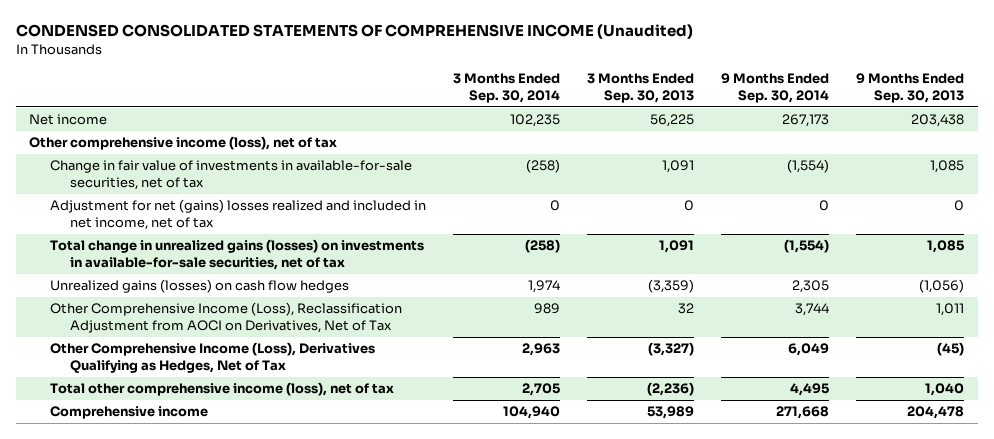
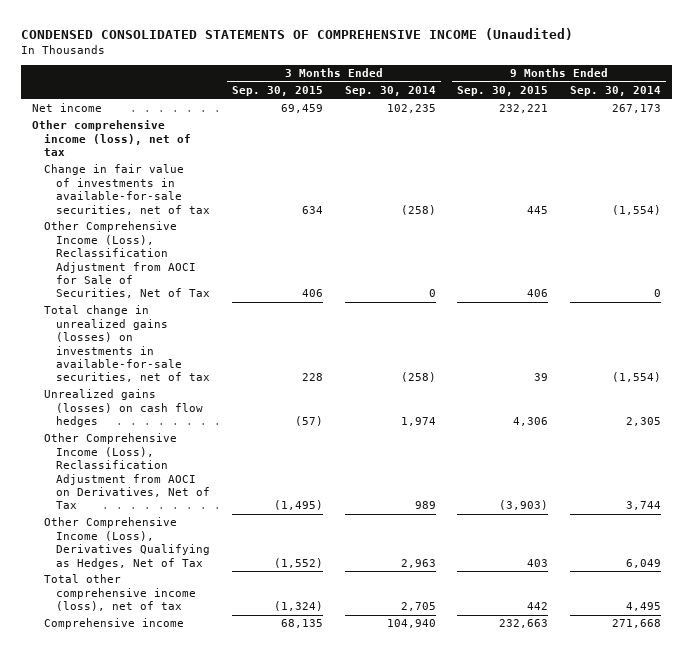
[587,73,695,103] 3 Months Ended Sep. 30, 2013 -> none
[856,73,965,103] 9 Months Ended Sep. 30, 2013 -> none
none -> [231,86,323,97] Sep. 30, 2015
none -> [457,86,549,97] Sep. 30, 2015
[49,199,426,231] Adjustment for net (gains) losses realized and included in net income, net of tax -> [44,221,211,299] Other Comprehensive Income (Loss), Reclassification Adjustment from AOCI for Sale of Securities, Net of Tax

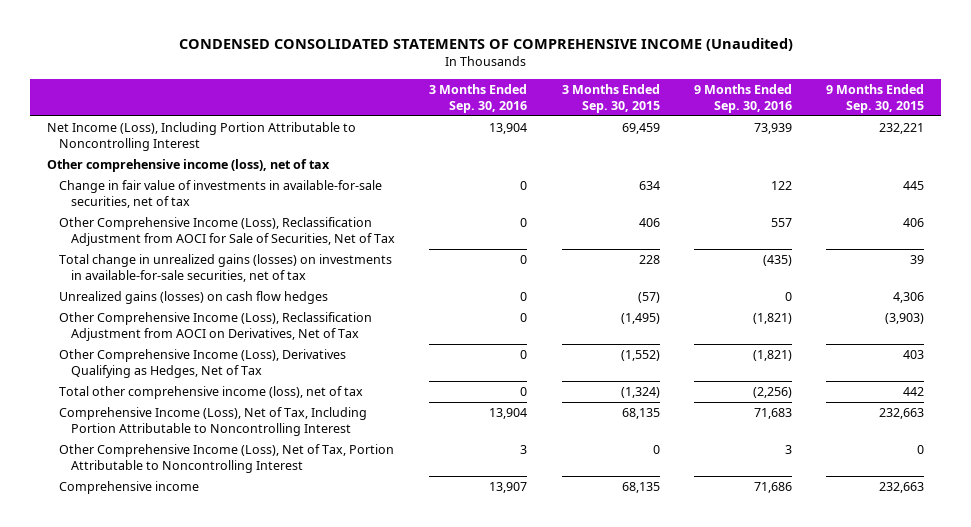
[344,86,436,97] Sep. 30, 2014 -> none
[569,86,661,97] Sep. 30, 2014 -> none
none -> [429,84,528,113] 3 Months Ended Sep. 30, 2016
none -> [693,84,792,113] 9 Months Ended Sep. 30, 2016
[31,103,102,113] Net income -> [47,122,357,151] Net Income (Loss), Including Portion Attributable to Noncontrolling Interest
none -> [59,407,368,436] Comprehensive Income (Loss), Net of Tax, Including Portion Attributable to Noncontrolling Interest
none -> [59,444,395,473] Other Comprehensive Income (Loss), Net of Tax, Portion Attributable to Noncontrolling Interest

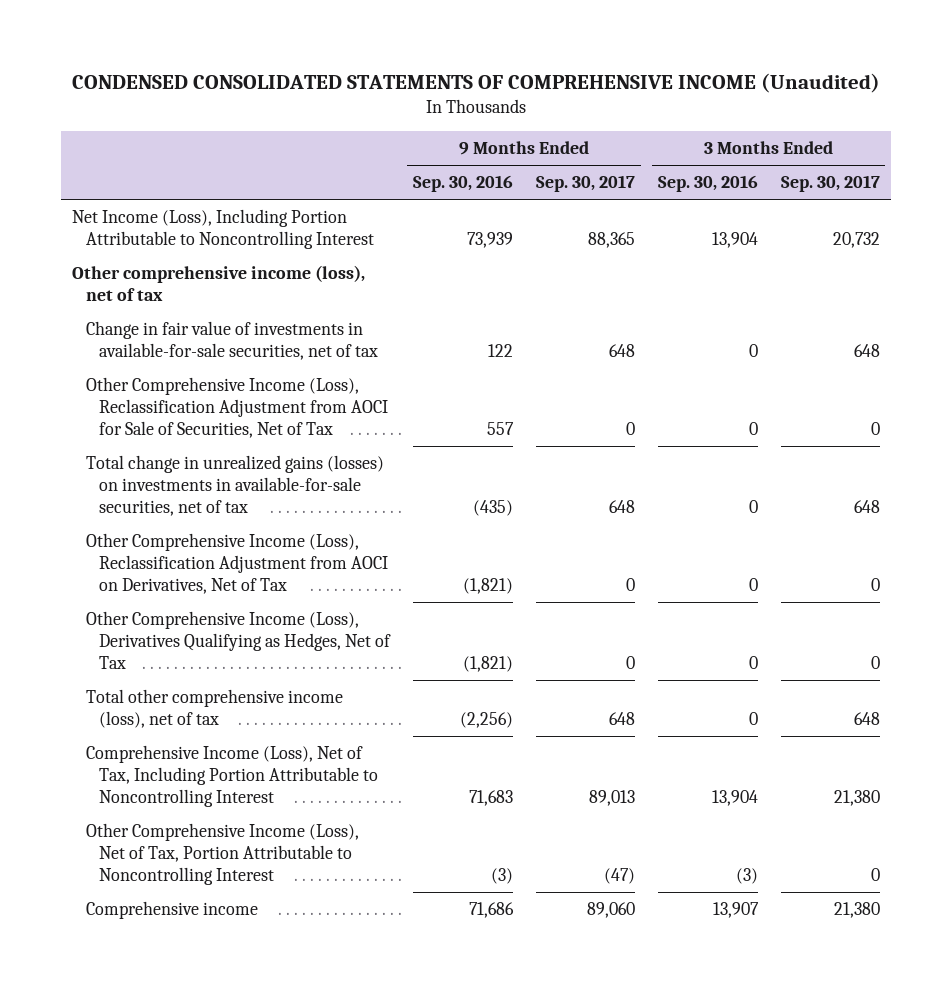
[561,84,660,113] 3 Months Ended Sep. 30, 2015 -> none
[826,84,925,113] 9 Months Ended Sep. 30, 2015 -> none
none -> [535,175,635,193] Sep. 30, 2017
none -> [780,175,880,193] Sep. 30, 2017
[59,291,329,305] Unrealized gains (losses) on cash flow hedges -> none
[520,445,528,455] 3 -> [735,868,758,885] (3)
[784,445,792,455] 3 -> [491,868,514,885] (3)

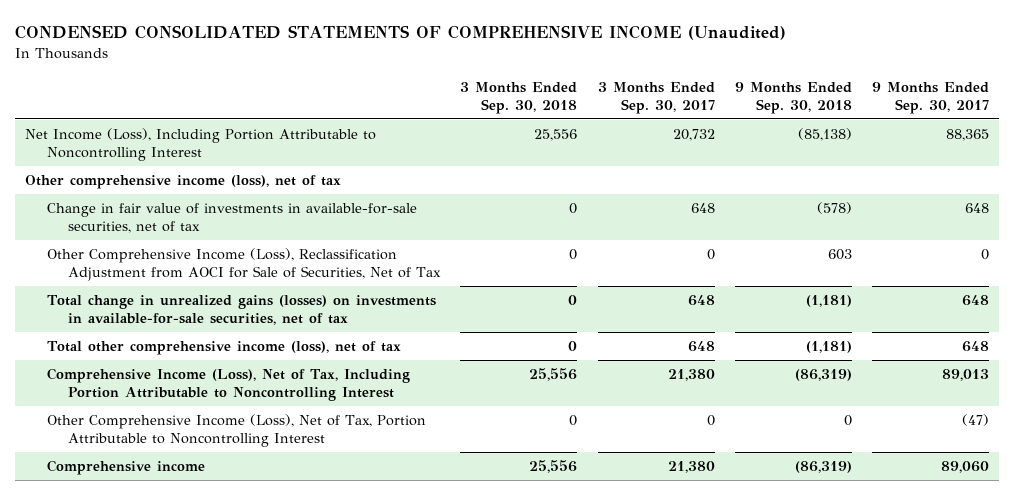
[413,175,514,193] Sep. 30, 2016 -> none
[657,175,758,193] Sep. 30, 2016 -> none
none -> [460,81,578,114] 3 Months Ended Sep. 30, 2018
none -> [734,81,852,114] 9 Months Ended Sep. 30, 2018
[85,533,389,595] Other Comprehensive Income (Loss), Reclassification Adjustment from AOCI on Derivatives, Net of Tax -> none
[85,611,392,670] Other Comprehensive Income (Loss), Derivatives Qualifying as Hedges, Net of Tax -> none

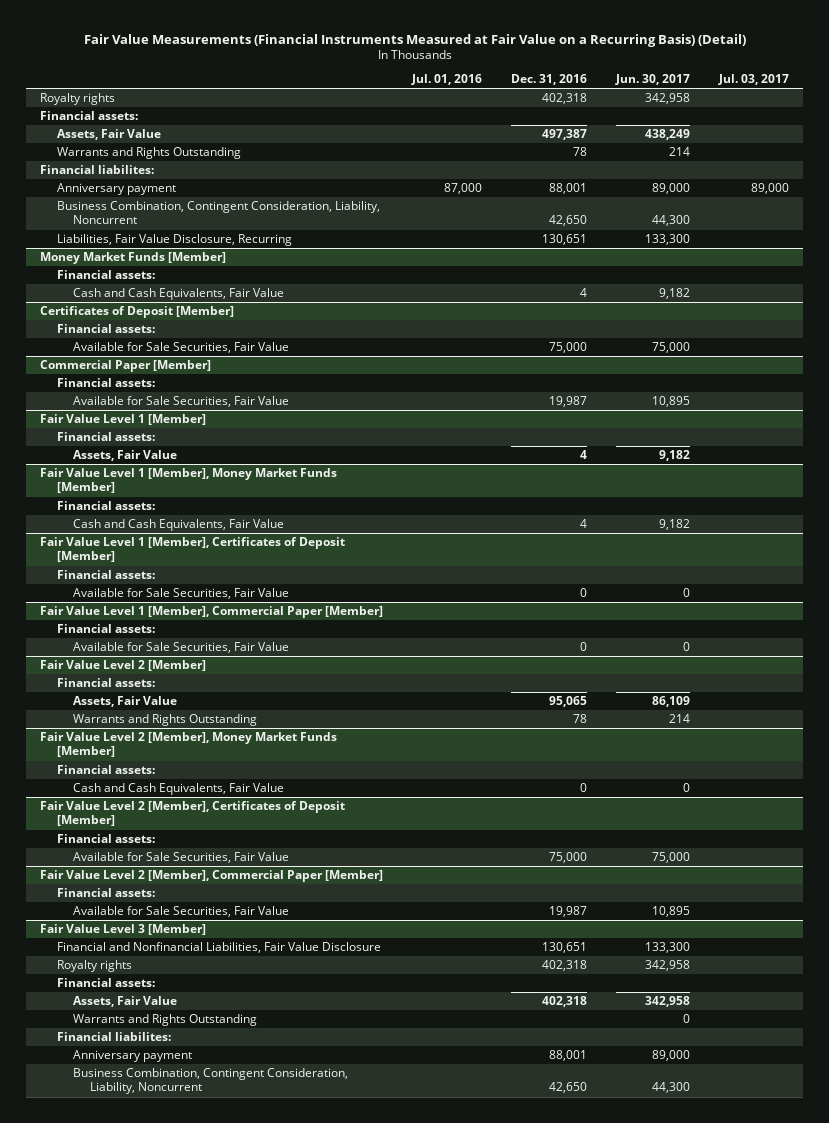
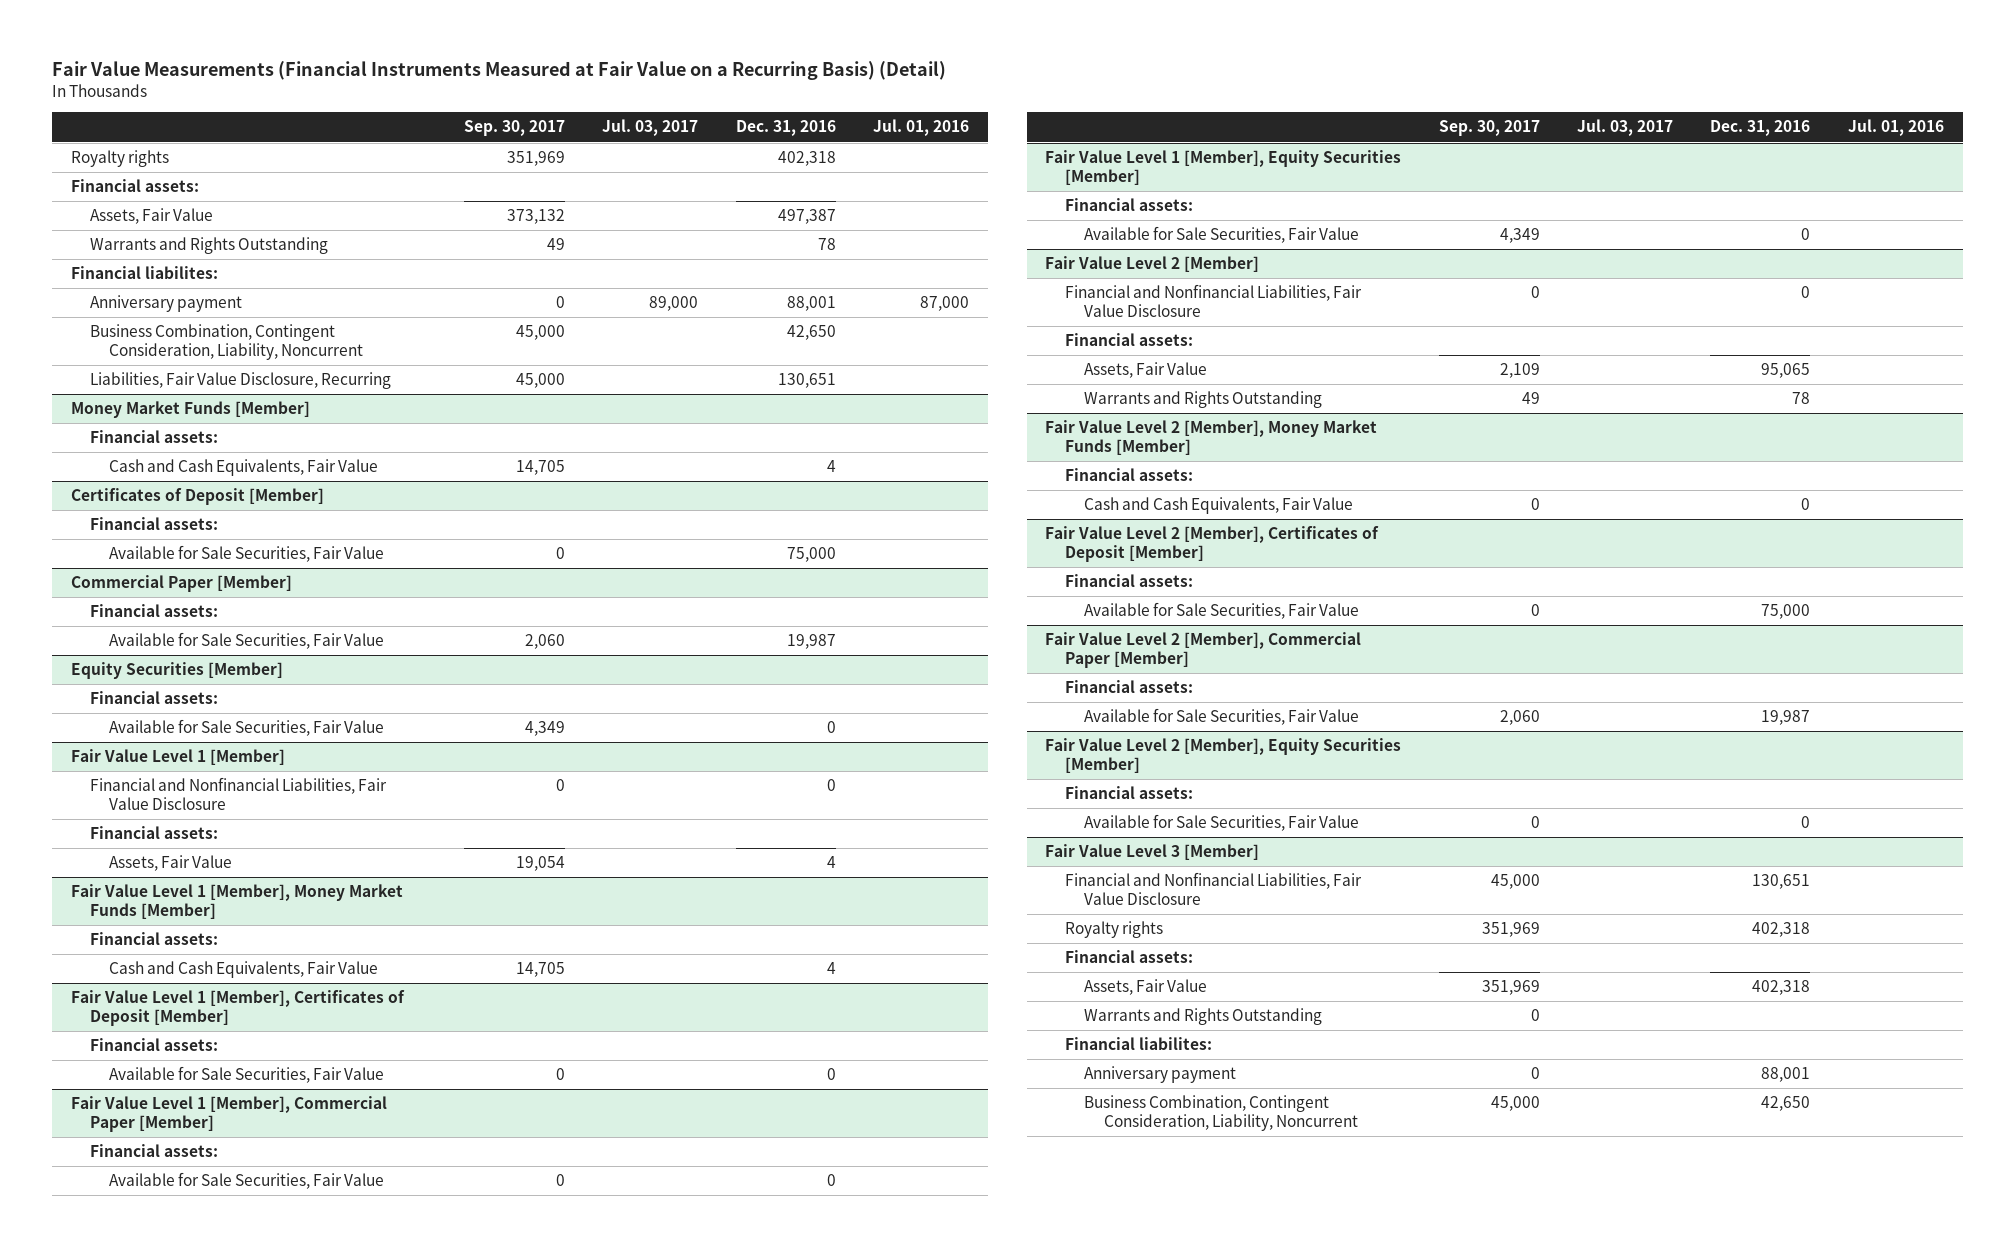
[615,74,691,86] Jun. 30, 2017 -> none
none -> [463,120,565,137] Sep. 30, 2017
none -> [70,662,283,680] Equity Securities [Member]
none -> [90,691,219,705] Financial assets:
none -> [109,719,385,737] Available for Sale Securities, Fair Value
none -> [90,777,388,810] Financial and Nonfinancial Liabilities, Fair Value Disclosure
none -> [1045,150,1402,185] Fair Value Level 1 [Member], Equity Securities [Member]
none -> [1064,198,1193,212] Financial assets:
none -> [1084,226,1360,244] Available for Sale Securities, Fair Value
none -> [1064,284,1362,317] Financial and Nonfinancial Liabilities, Fair Value Disclosure
none -> [1045,738,1402,773] Fair Value Level 2 [Member], Equity Securities [Member]
none -> [1064,786,1193,800] Financial assets:
none -> [1084,814,1360,832] Available for Sale Securities, Fair Value

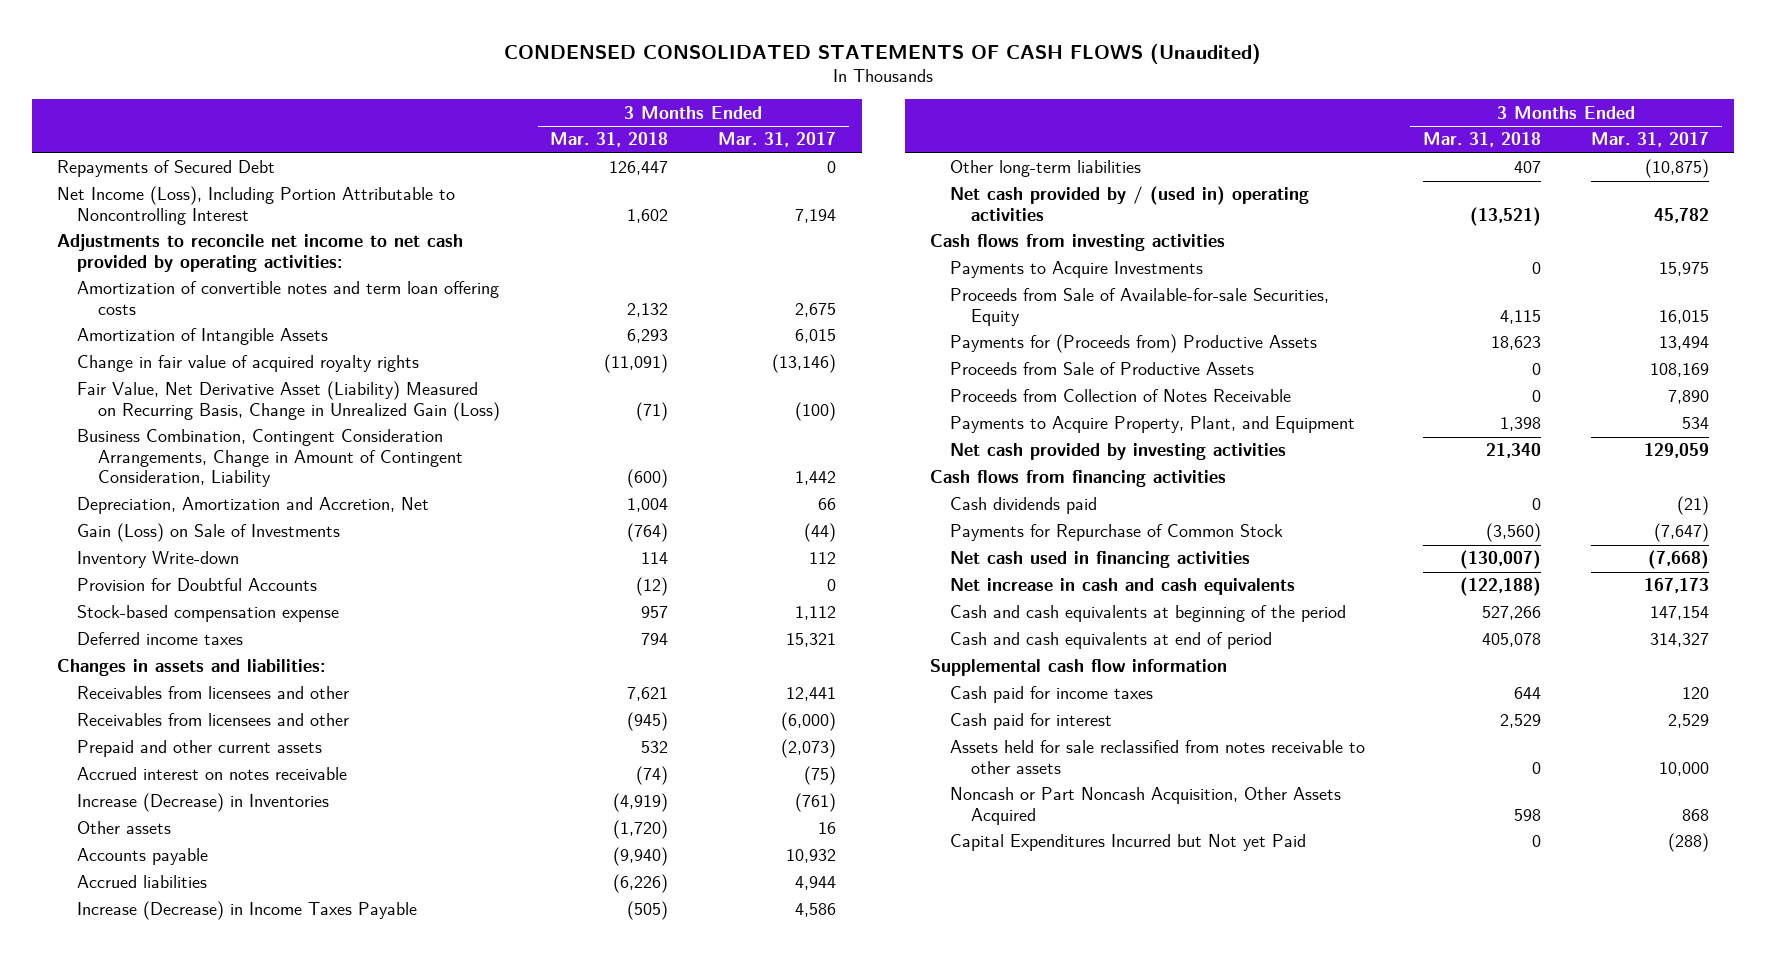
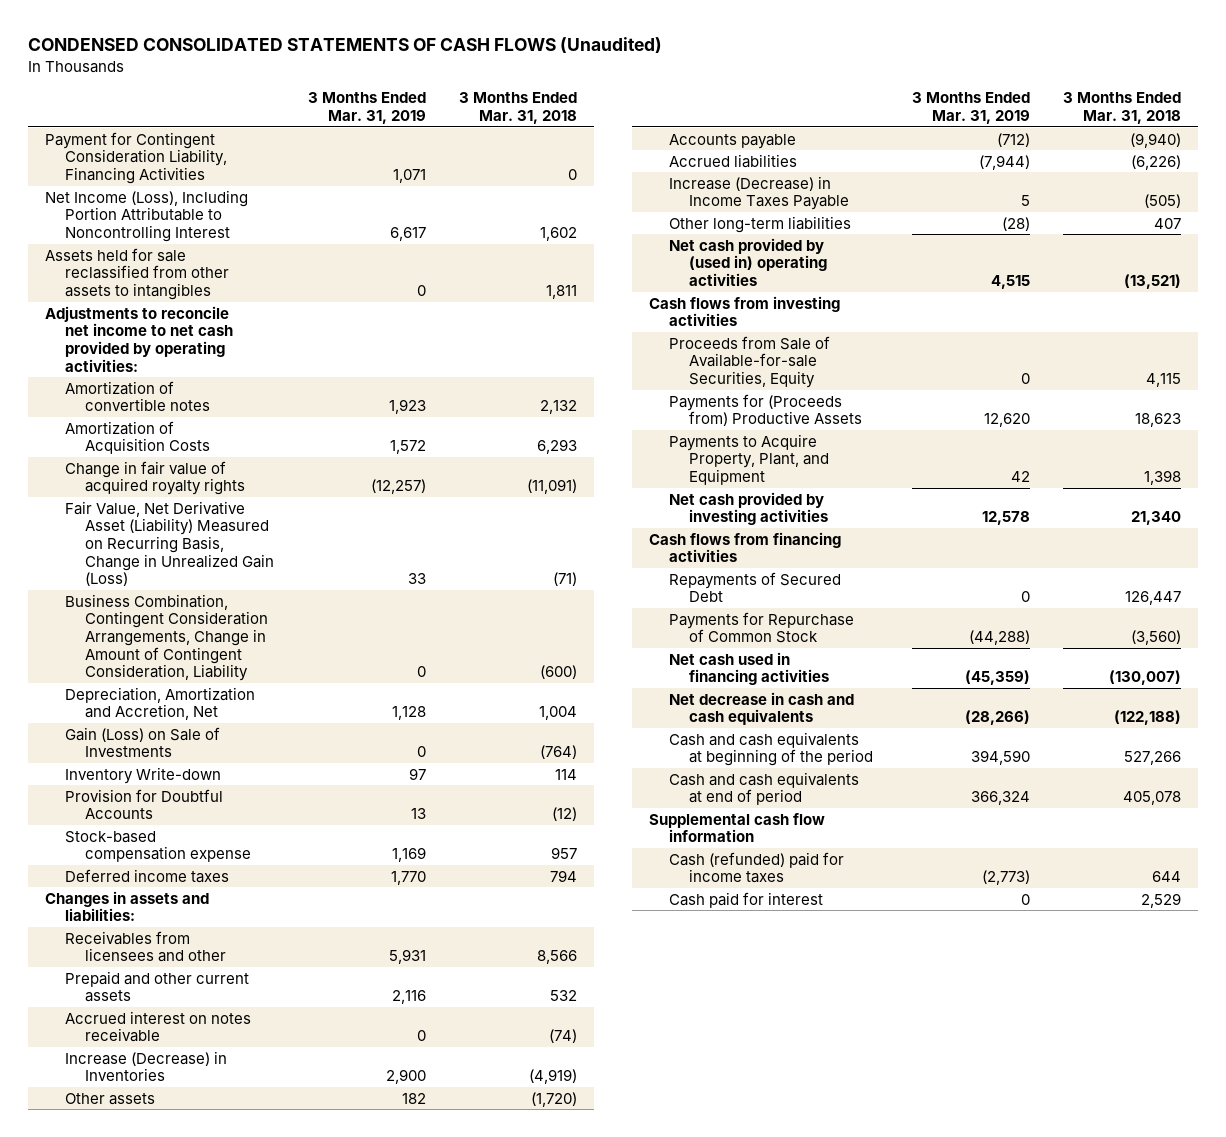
[718,132,837,148] Mar. 31, 2017 -> none
none -> [307,92,426,125] 3 Months Ended Mar. 31, 2019
none -> [44,131,228,185] Payment for Contingent Consideration Liability, Financing Activities
none -> [44,247,230,301] Assets held for sale reclassified from other assets to intangibles
[77,281,500,315] Amortization of convertible notes and term loan offering costs -> [65,380,211,412] Amortization of convertible notes
[77,328,329,346] Amortization of Intangible Assets -> [65,420,211,455] Amortization of Acquisition Costs
[77,713,350,727] Receivables from licensees and other -> none
[627,687,669,702] 7,621 -> [537,950,578,965] 8,566
[950,186,1310,221] Net cash provided by / (used in) operating activities -> [668,237,828,287] Net cash provided by (used in) operating activities
[950,261,1204,279] Payments to Acquire Investments -> none
[950,362,1255,376] Proceeds from Sale of Productive Assets -> none
[950,389,1292,403] Proceeds from Collection of Notes Receivable -> none
[950,497,1098,515] Cash dividends paid -> none
[57,160,276,178] Repayments of Secured Debt -> [668,571,841,603] Repayments of Secured Debt
[950,578,1296,596] Net increase in cash and cash equivalents -> [668,691,854,726] Net decrease in cash and cash equivalents
[950,686,1154,704] Cash paid for income taxes -> [668,851,844,884] Cash (refunded) paid for income taxes
[950,740,1366,774] Assets held for sale reclassified from notes receivable to other assets -> none
[950,787,1342,825] Noncash or Part Noncash Acquisition, Other Assets Acquired -> none
[950,834,1307,852] Capital Expenditures Incurred but Not yet Paid -> none

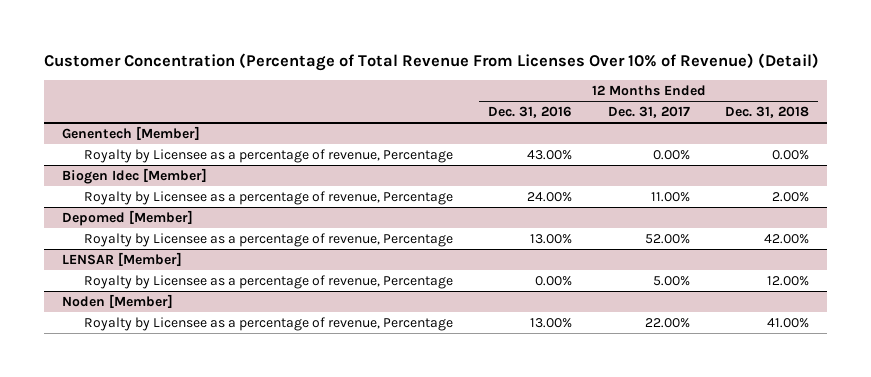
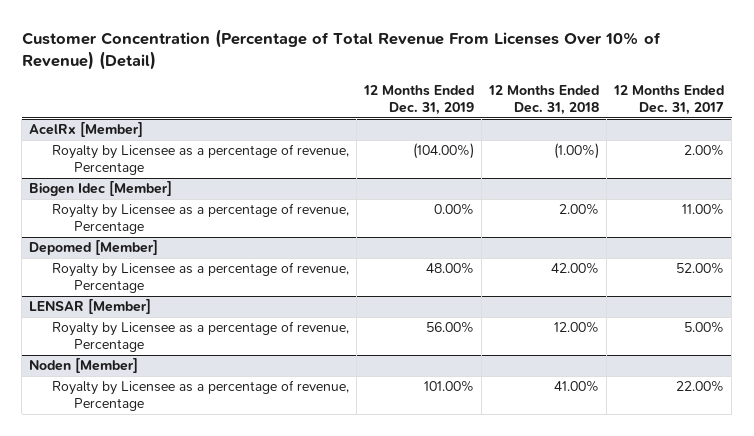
[488,106,573,119] Dec. 31, 2016 -> none
none -> [362,85,474,115] 12 Months Ended Dec. 31, 2019
[61,125,200,140] Genentech [Member] -> none
none -> [29,122,144,138] AcelRx [Member]
[652,149,690,160] 0.00% -> [684,144,725,157] 2.00%
[772,149,810,160] 0.00% -> [554,143,600,160] (1.00%)

